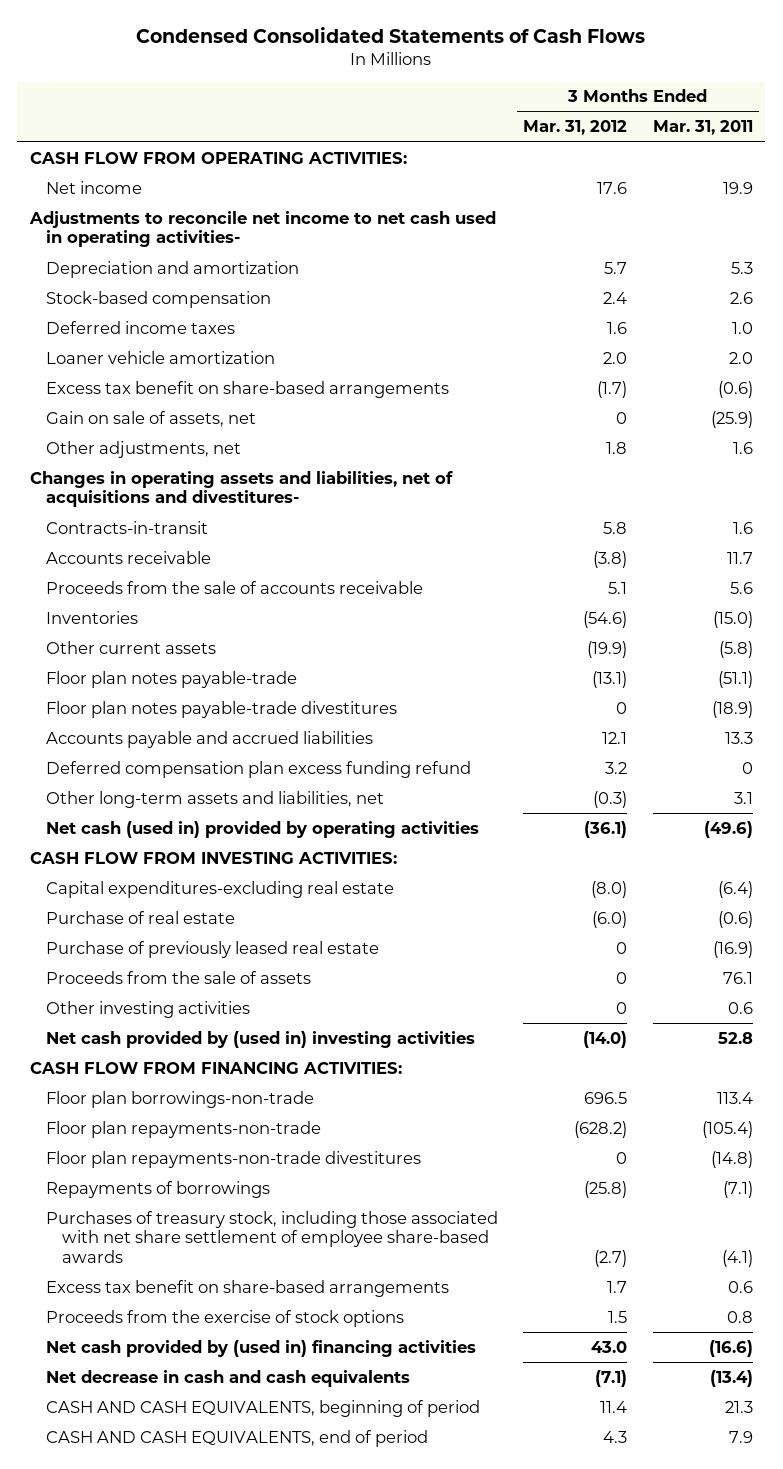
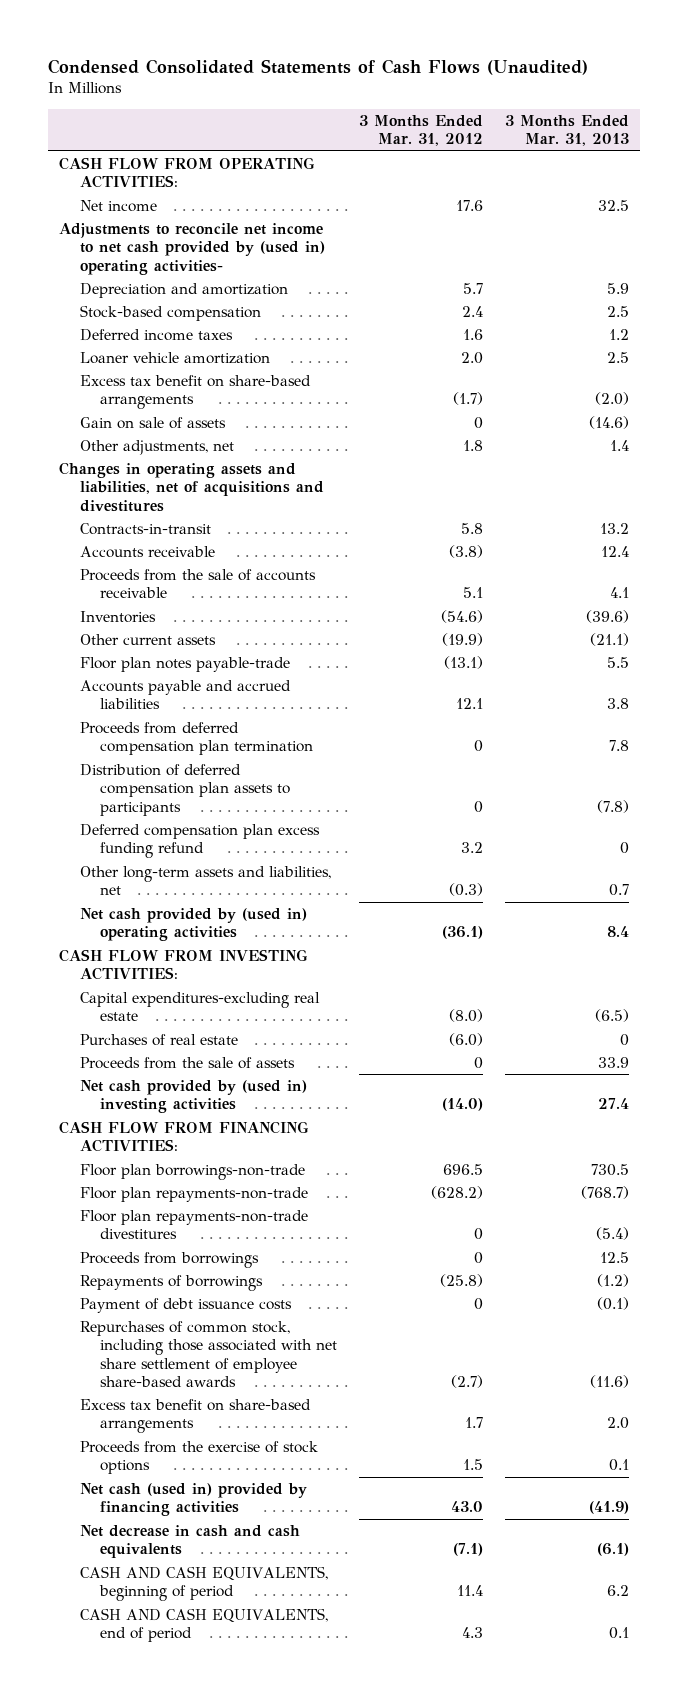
[136,26,646,43] Condensed Consolidated Statements of Cash Flows -> [48,58,589,75] Condensed Consolidated Statements of Cash Flows (Unaudited)
[652,120,753,136] Mar. 31, 2011 -> none
none -> [505,115,630,147] 3 Months Ended Mar. 31, 2013
[29,210,497,248] Adjustments to reconcile net income to net cash used in operating activities- -> [59,223,325,275] Adjustments to reconcile net income to net cash provided by (used in) operating activities-
[46,410,257,427] Gain on sale of assets, net -> [79,417,226,430] Gain on sale of assets
[30,470,454,508] Changes in operating assets and liabilities, net of acquisitions and divestitures- -> [59,462,324,512] Changes in operating assets and liabilities, net of acquisitions and divestitures
[46,700,398,718] Floor plan notes payable-trade divestitures -> none
none -> [79,722,314,756] Proceeds from deferred compensation plan termination
none -> [79,764,291,816] Distribution of deferred compensation plan assets to participants
[46,820,480,838] Net cash (used in) provided by operating activities -> [79,908,307,942] Net cash provided by (used in) operating activities
[46,940,380,958] Purchase of previously leased real estate -> none
[46,910,236,924] Purchase of real estate -> [79,1034,238,1047] Purchases of real estate
[46,1000,251,1018] Other investing activities -> none
none -> [79,1252,259,1269] Proceeds from borrowings
none -> [79,1298,292,1314] Payment of debt issuance costs
[46,1210,499,1263] Purchases of treasury stock, including those associated with net share settlement of employee share-based awards -> [79,1321,338,1388] Repurchases of common stock, including those associated with net share settlement of employee share-based awards
[46,1339,477,1357] Net cash provided by (used in) financing activities -> [79,1483,307,1517] Net cash (used in) provided by financing activities

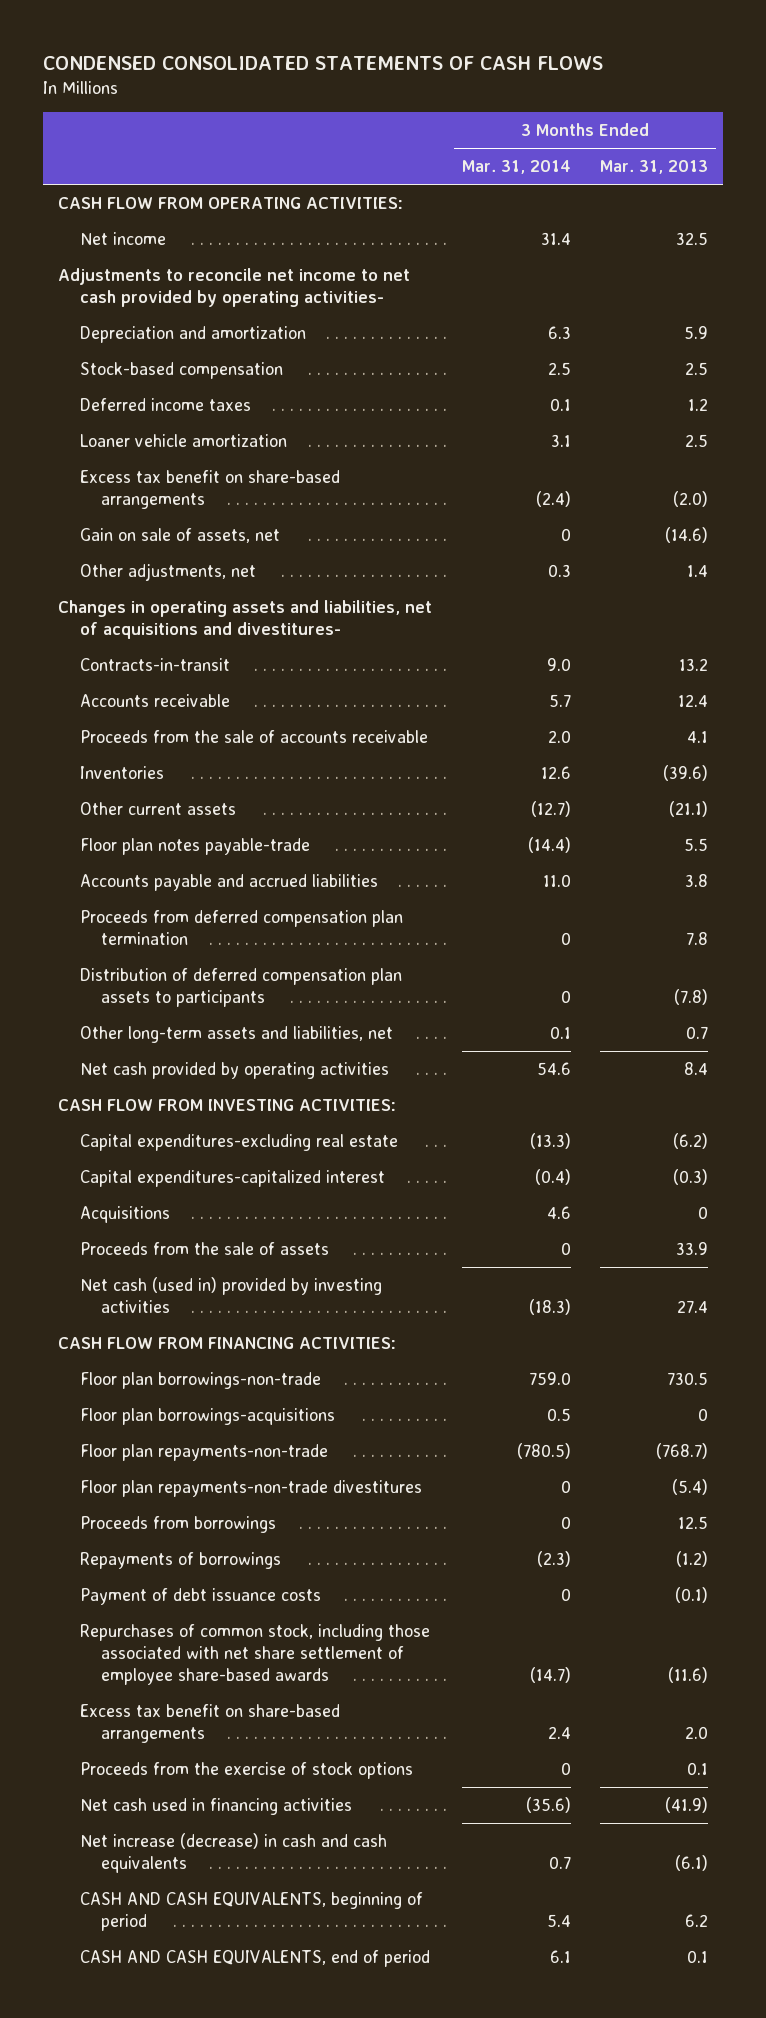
[48,58,589,75] Condensed Consolidated Statements of Cash Flows (Unaudited) -> [42,56,603,71] CONDENSED CONSOLIDATED STATEMENTS OF CASH FLOWS
[359,115,484,147] 3 Months Ended Mar. 31, 2012 -> none
none -> [461,160,571,175] Mar. 31, 2014
[59,223,325,275] Adjustments to reconcile net income to net cash provided by (used in) operating activities- -> [57,268,410,308] Adjustments to reconcile net income to net cash provided by operating activities-
[79,417,226,430] Gain on sale of assets -> [79,528,280,544] Gain on sale of assets, net
[59,462,324,512] Changes in operating assets and liabilities, net of acquisitions and divestitures -> [57,600,432,640] Changes in operating assets and liabilities, net of acquisitions and divestitures-
[79,824,320,859] Deferred compensation plan excess funding refund -> none
[79,908,307,942] Net cash provided by (used in) operating activities -> [79,1062,389,1080] Net cash provided by operating activities
[79,1034,238,1047] Purchases of real estate -> none
[595,1009,630,1023] (6.5) -> [673,1133,709,1150] (6.2)
none -> [79,1170,385,1188] Capital expenditures-capitalized interest
none -> [79,1206,170,1224] Acquisitions
[79,1080,307,1114] Net cash provided by (used in) investing activities -> [79,1277,382,1314] Net cash (used in) provided by investing activities
none -> [79,1408,335,1426] Floor plan borrowings-acquisitions
[79,1483,307,1517] Net cash (used in) provided by financing activities -> [79,1798,352,1816] Net cash used in financing activities
[79,1525,300,1559] Net decrease in cash and cash equivalents -> [79,1833,387,1874] Net increase (decrease) in cash and cash equivalents

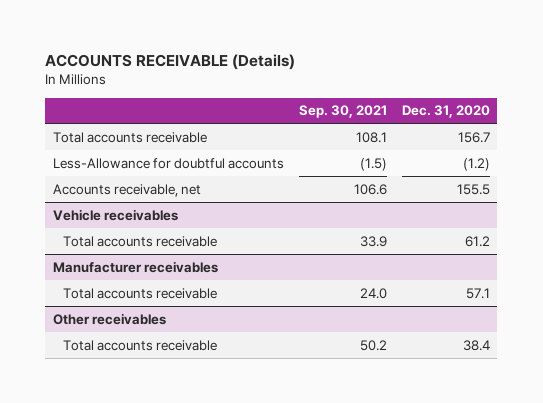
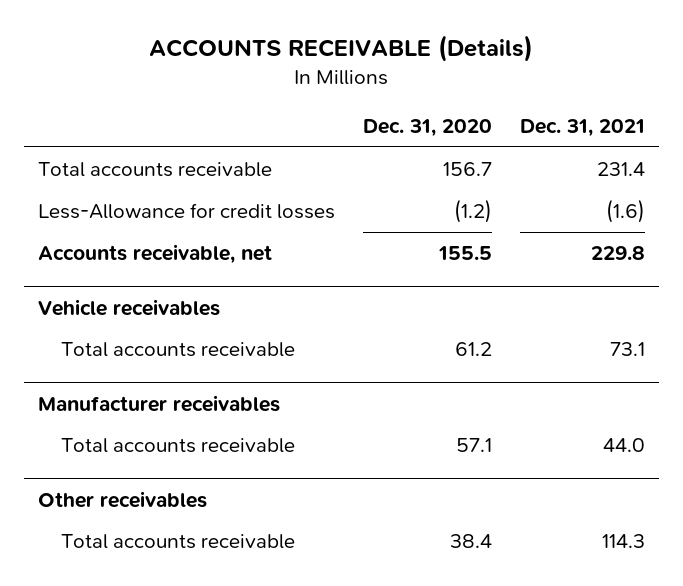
[298,105,387,119] Sep. 30, 2021 -> none
none -> [520,119,646,138] Dec. 31, 2021
[52,157,284,169] Less-Allowance for doubtful accounts -> [37,202,335,219] Less-Allowance for credit losses

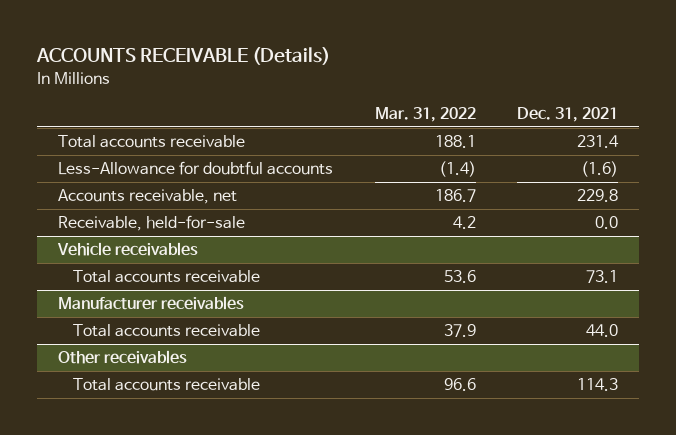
[362,119,492,138] Dec. 31, 2020 -> none
none -> [374,107,476,123] Mar. 31, 2022
[37,202,335,219] Less-Allowance for credit losses -> [58,161,334,176] Less-Allowance for doubtful accounts
none -> [58,215,246,232] Receivable, held-for-sale

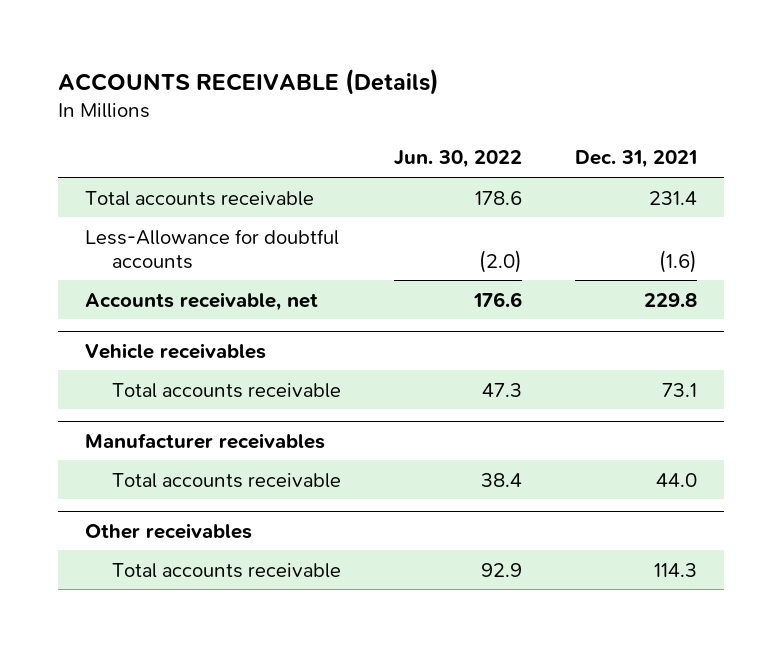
[374,107,476,123] Mar. 31, 2022 -> none
none -> [394,150,523,169] Jun. 30, 2022
[58,215,246,232] Receivable, held-for-sale -> none

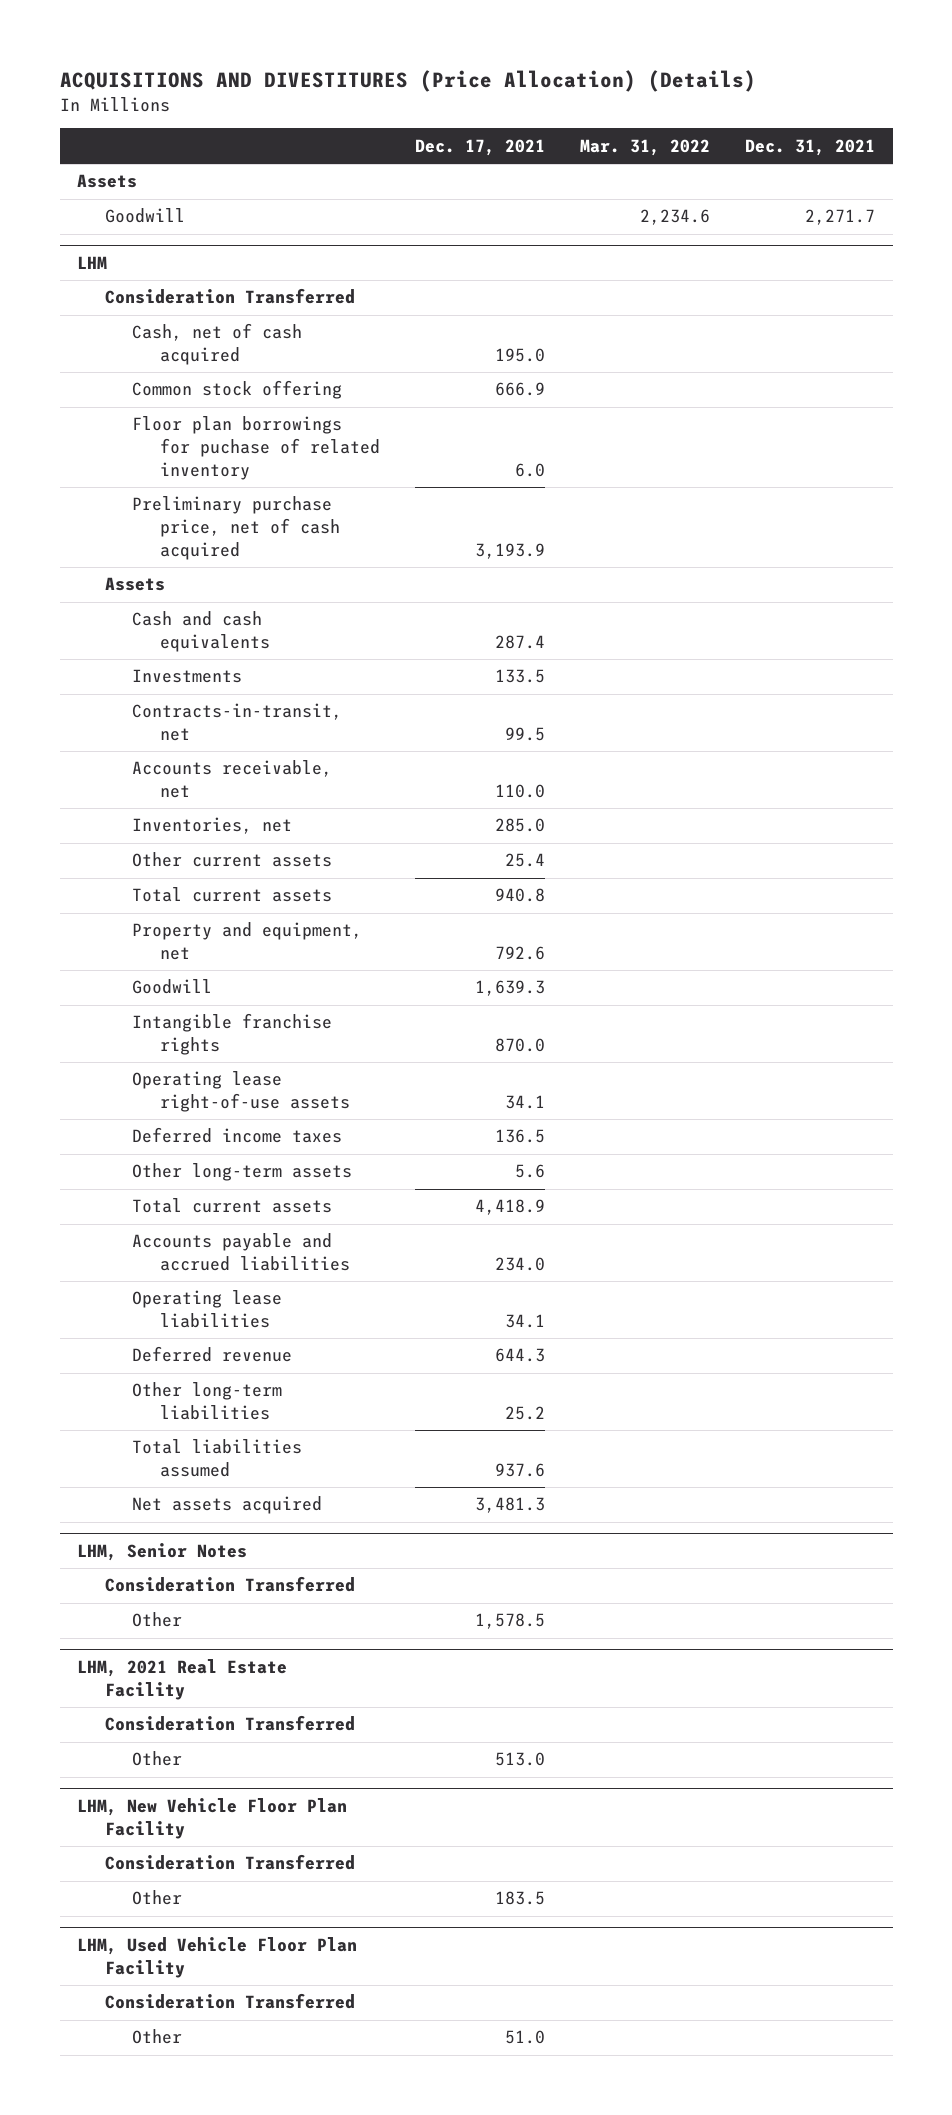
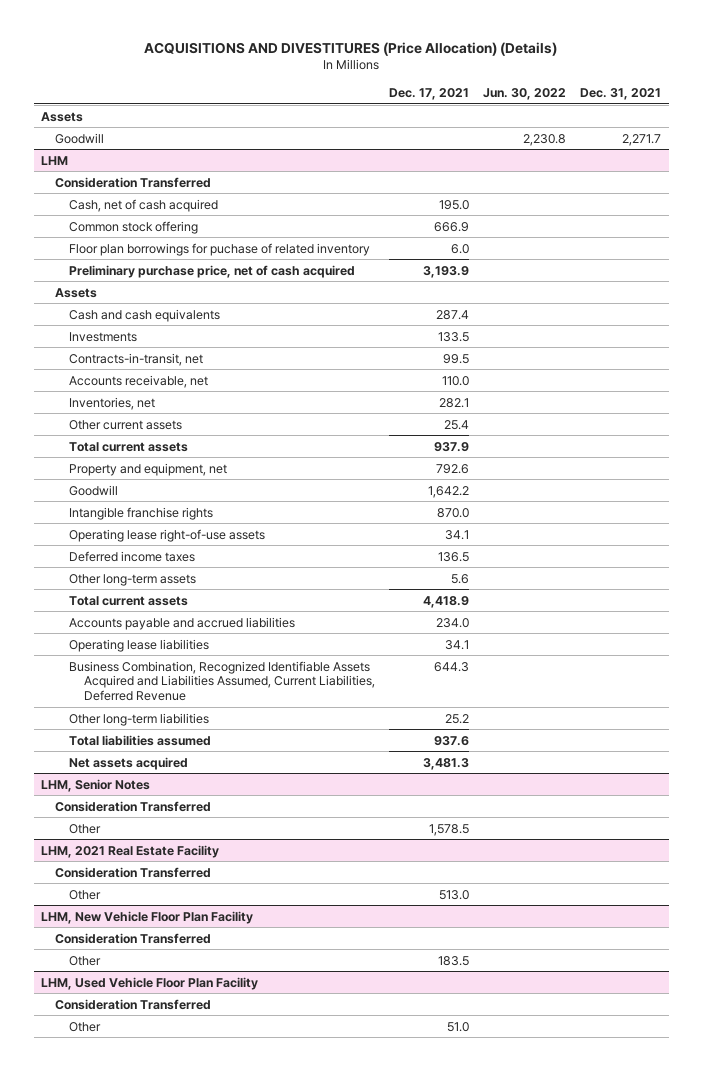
[579,138,710,156] Mar. 31, 2022 -> none
none -> [483,88,567,101] Jun. 30, 2022
[494,818,545,833] 285.0 -> [438,397,469,408] 282.1
[494,888,545,903] 940.8 -> [433,441,469,452] 937.9
[474,980,545,997] 1,639.3 -> [427,485,469,498] 1,642.2
[132,1346,293,1363] Deferred revenue -> [69,660,375,701] Business Combination, Recognized Identifiable Assets Acquired and Liabilities Assumed, Current Liabilities, Deferred Revenue

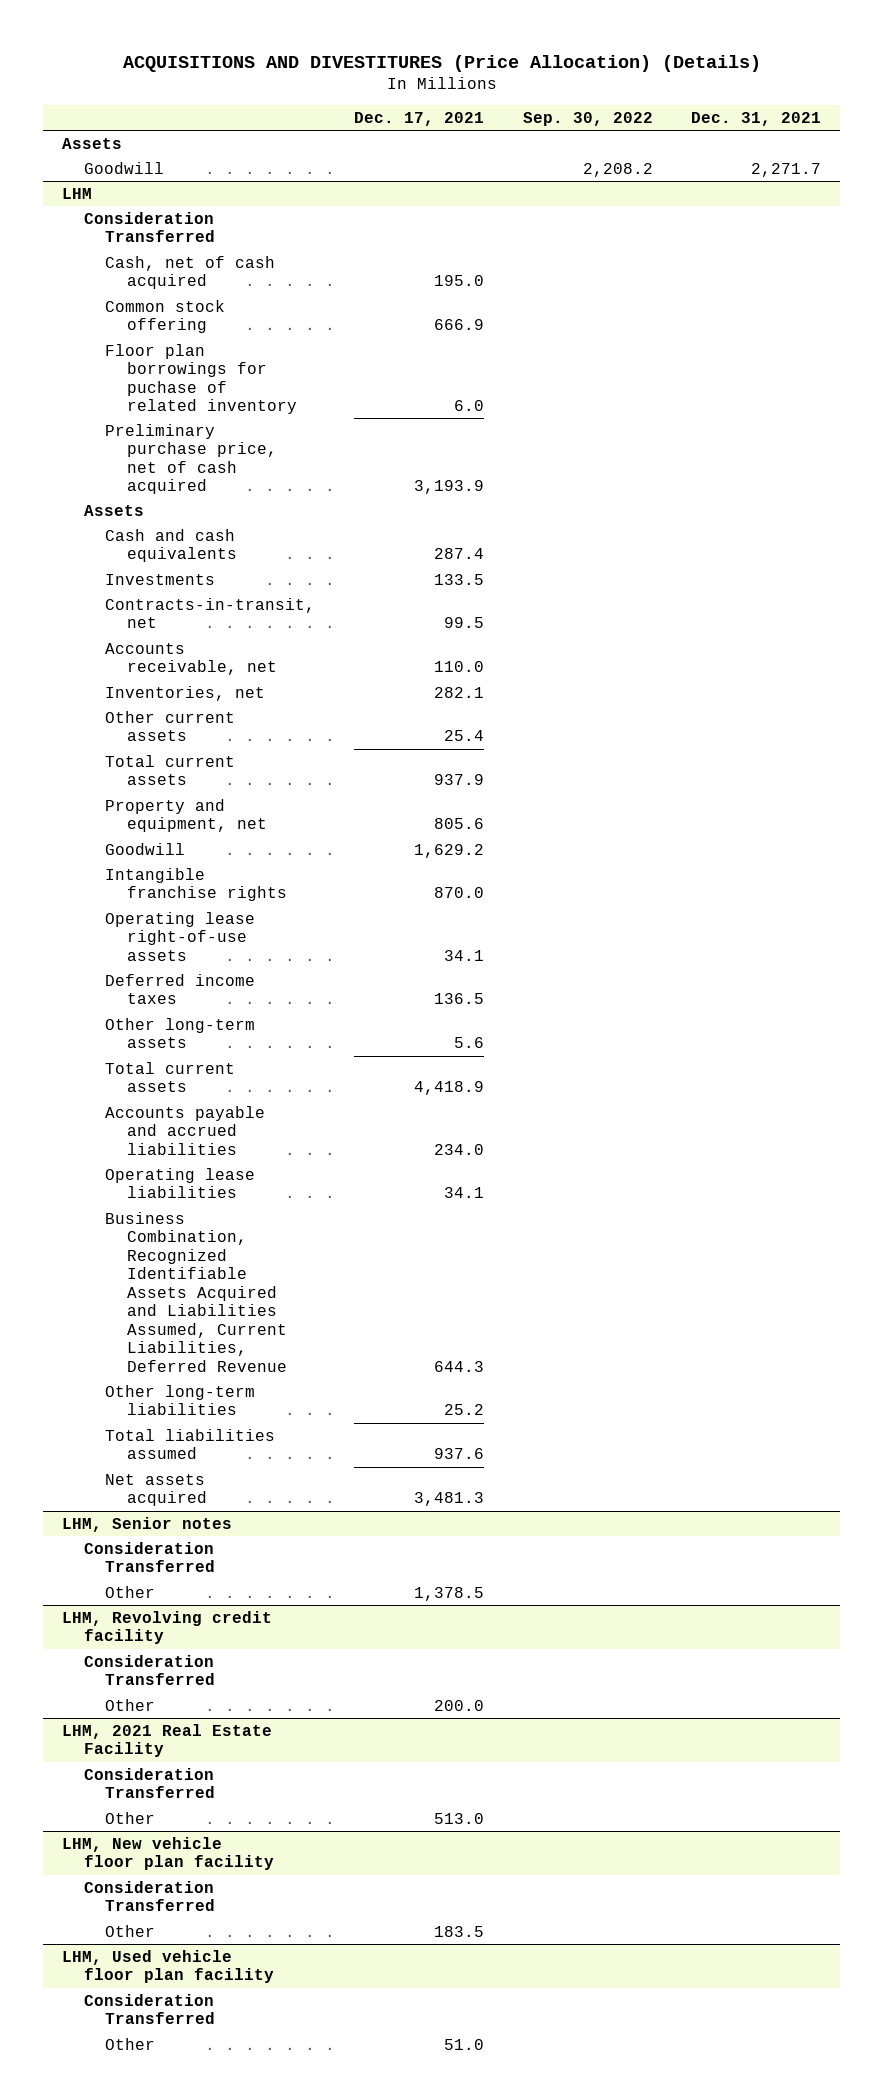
[483,88,567,101] Jun. 30, 2022 -> none
none -> [522,111,653,126] Sep. 30, 2022
[435,463,469,474] 792.6 -> [433,818,484,830] 805.6
[427,485,469,498] 1,642.2 -> [413,843,484,858] 1,629.2
[40,778,150,792] LHM, Senior Notes -> [61,1516,232,1532] LHM, Senior notes
[428,823,469,836] 1,578.5 -> [413,1586,484,1601] 1,378.5
none -> [61,1610,272,1645] LHM, Revolving credit facility
none -> [83,1654,216,1686] Consideration Transferred
none -> [105,1698,156,1711] Other
[40,910,253,924] LHM, New Vehicle Floor Plan Facility -> [61,1836,274,1871] LHM, New vehicle floor plan facility
[40,976,258,990] LHM, Used Vehicle Floor Plan Facility -> [61,1949,274,1984] LHM, Used vehicle floor plan facility

